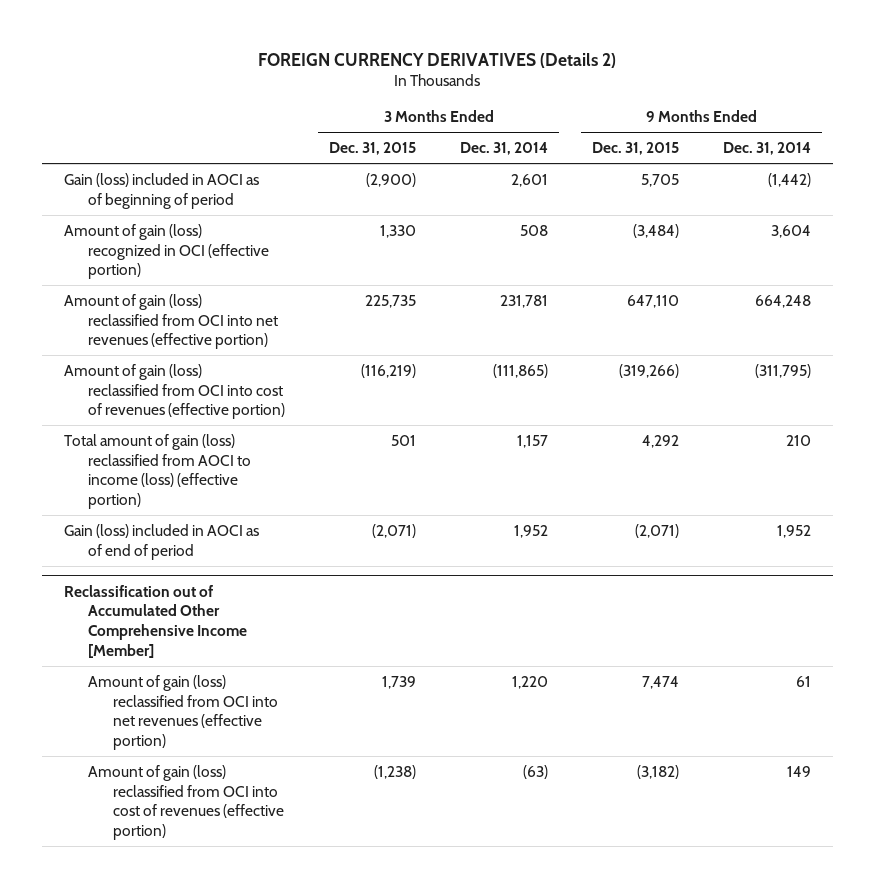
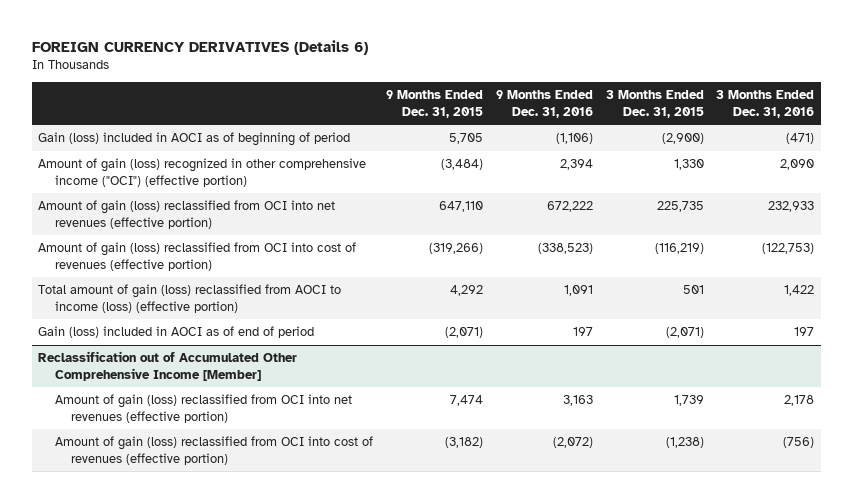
[258,52,617,68] FOREIGN CURRENCY DERIVATIVES (Details 2) -> [31,39,368,55] FOREIGN CURRENCY DERIVATIVES (Details 6)
[460,142,549,156] Dec. 31, 2014 -> none
[723,142,812,156] Dec. 31, 2014 -> none
none -> [495,90,593,118] 9 Months Ended Dec. 31, 2016
none -> [716,90,815,118] 3 Months Ended Dec. 31, 2016
[63,223,270,280] Amount of gain (loss) recognized in OCI (effective portion) -> [38,158,367,187] Amount of gain (loss) recognized in other comprehensive income ("OCI") (effective portion)

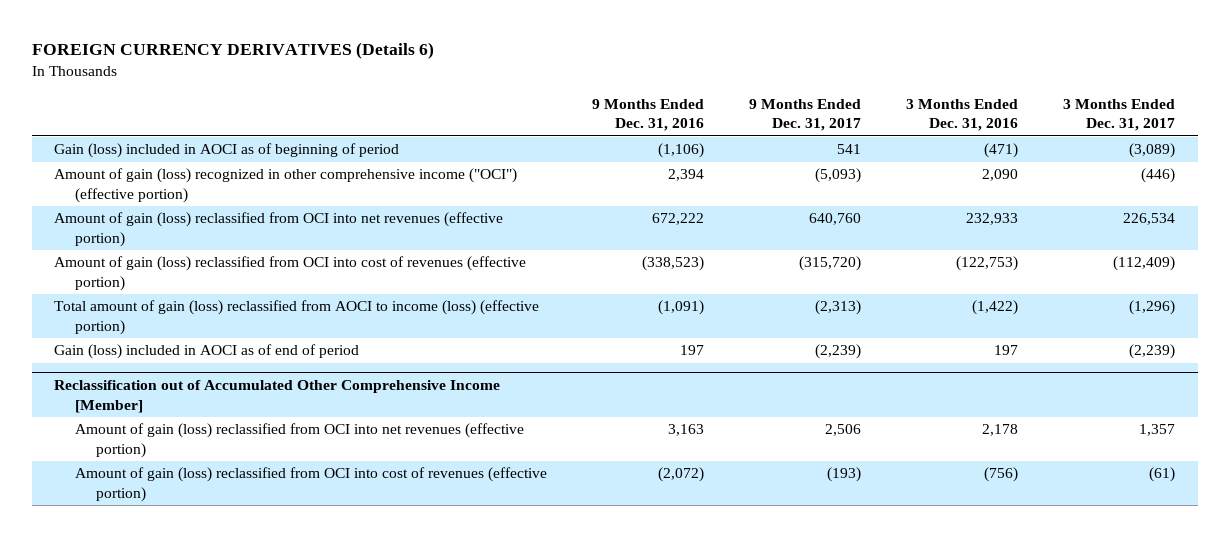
[385,90,483,118] 9 Months Ended Dec. 31, 2015 -> none
[605,90,704,118] 3 Months Ended Dec. 31, 2015 -> none
none -> [749,98,862,132] 9 Months Ended Dec. 31, 2017
none -> [1063,98,1176,132] 3 Months Ended Dec. 31, 2017
[563,285,593,297] 1,091 -> [657,300,704,316] (1,091)
[784,285,815,297] 1,422 -> [972,300,1019,316] (1,422)

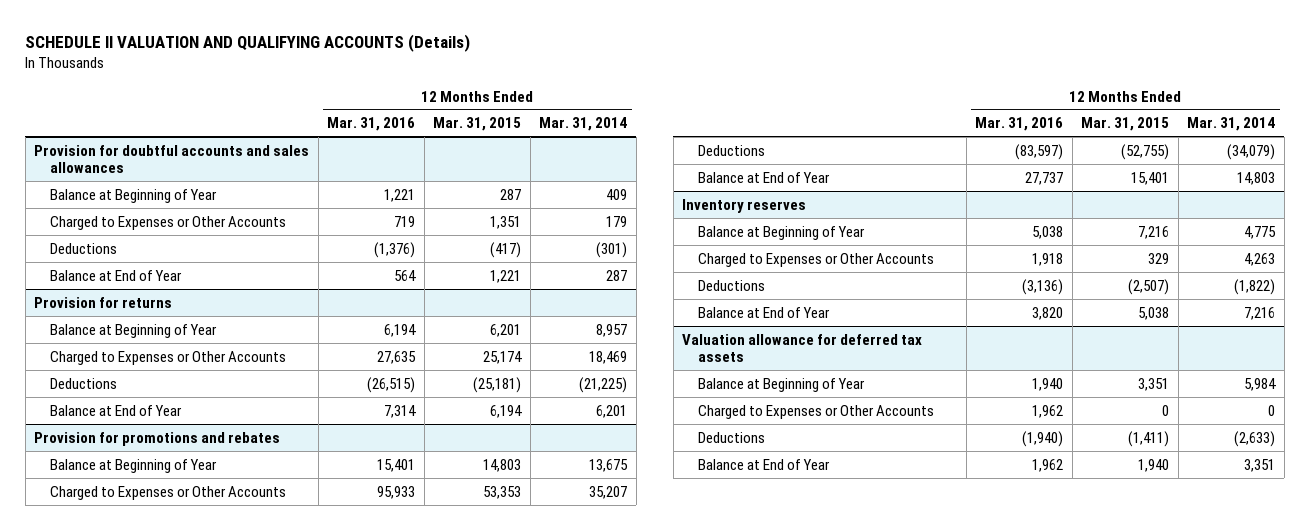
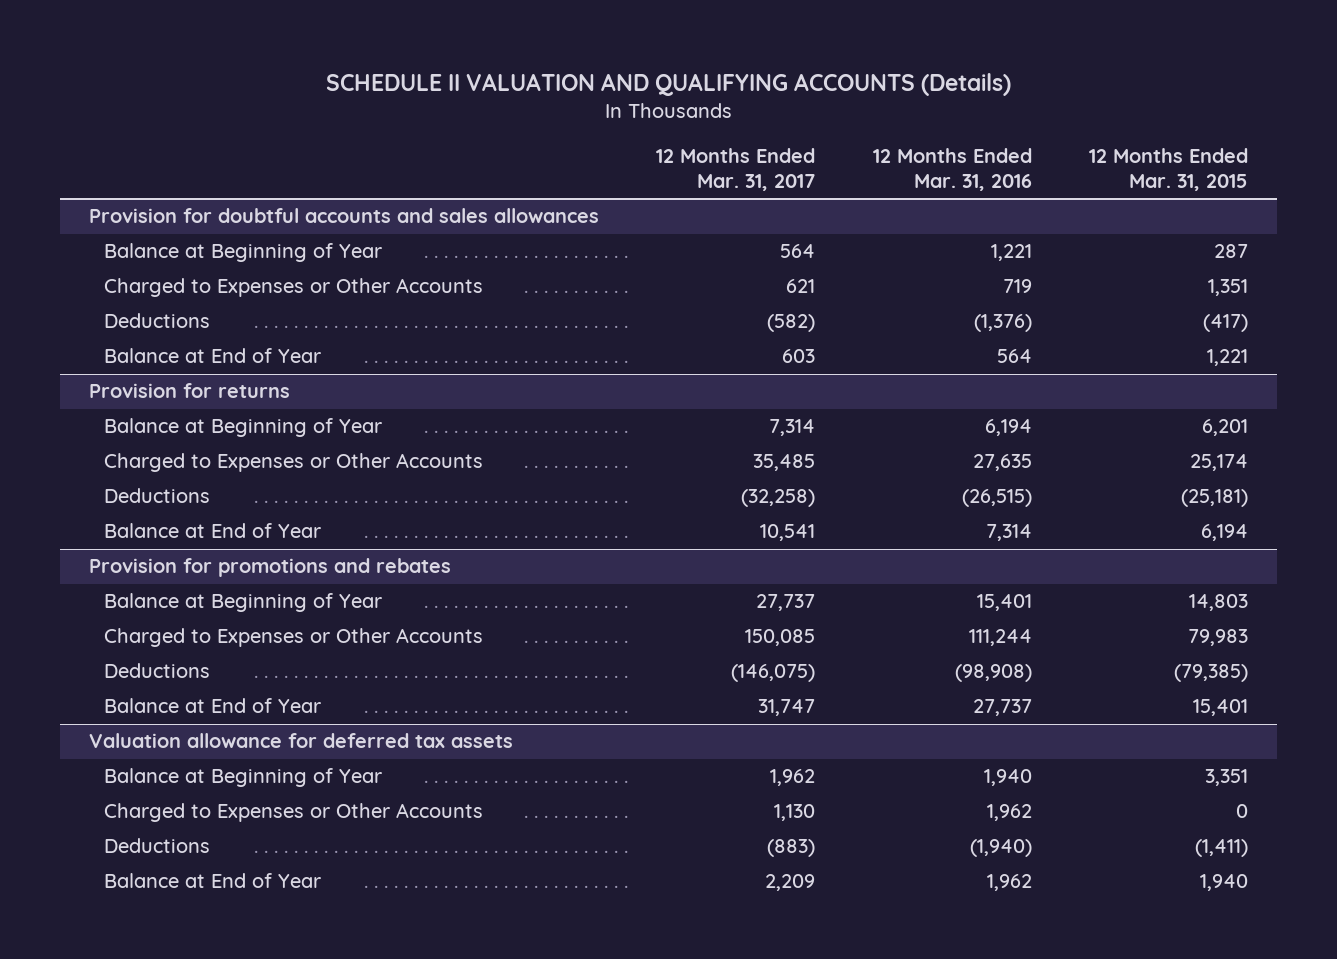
[539,117,628,132] Mar. 31, 2014 -> none
none -> [656,147,816,191] 12 Months Ended Mar. 31, 2017
[377,485,416,499] 95,933 -> [968,629,1032,647] 111,244
[483,485,522,499] 53,353 -> [1188,629,1249,647] 79,983
[1015,143,1064,160] (83,597) -> [954,664,1032,683] (98,908)
[1121,143,1170,160] (52,755) -> [1174,664,1249,683] (79,385)
[682,198,807,213] Inventory reserves -> none
[698,225,866,240] Balance at Beginning of Year -> none
[698,252,935,267] Charged to Expenses or Other Accounts -> none
[698,279,766,291] Deductions -> none
[698,306,831,318] Balance at End of Year -> none

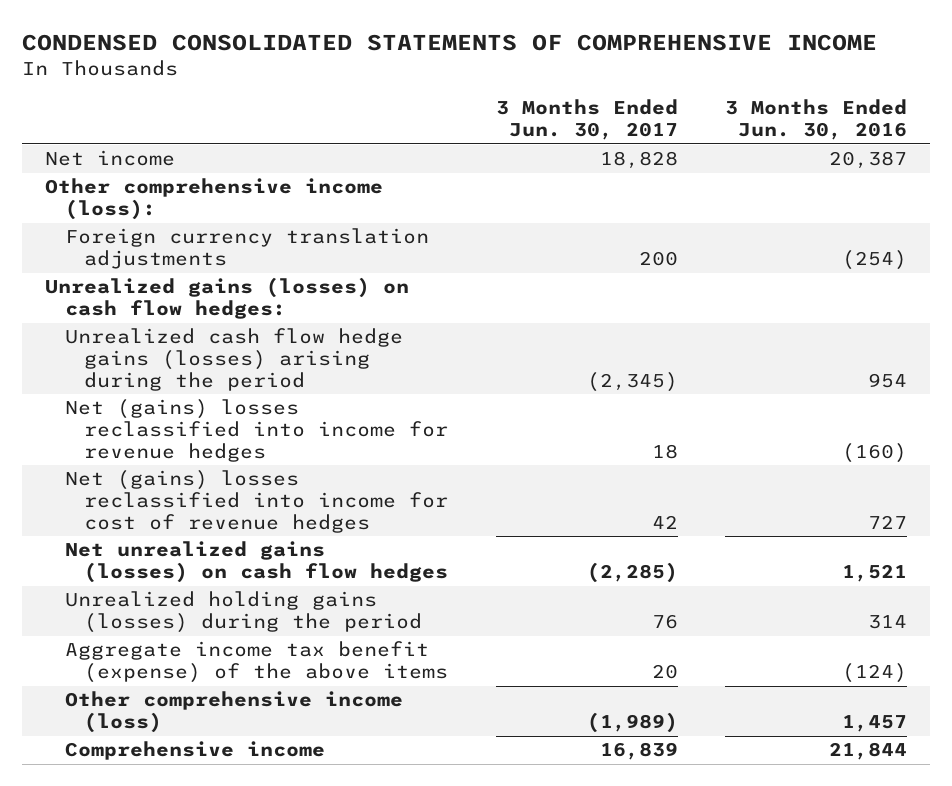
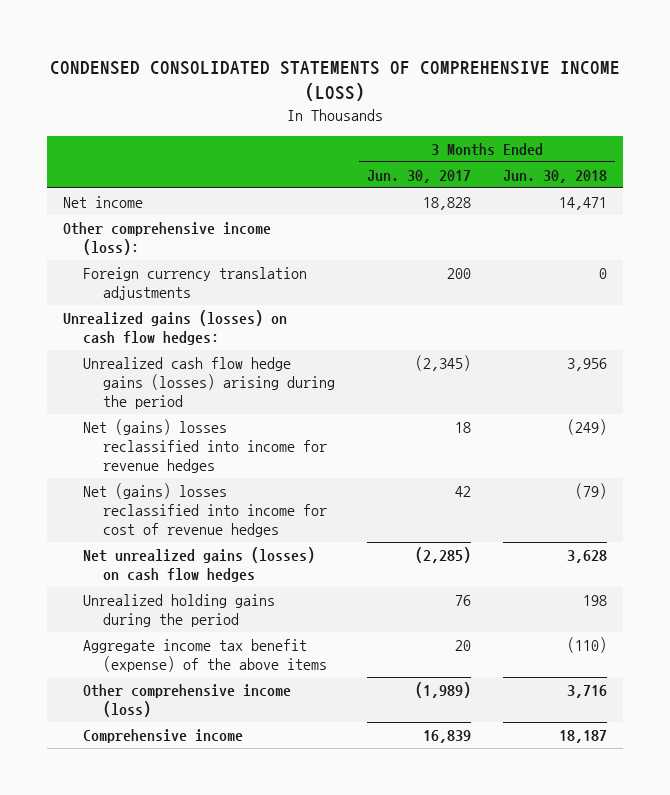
[21,34,877,52] CONDENSED CONSOLIDATED STATEMENTS OF COMPREHENSIVE INCOME -> [50,60,621,101] CONDENSED CONSOLIDATED STATEMENTS OF COMPREHENSIVE INCOME (LOSS)
[724,99,907,141] 3 Months Ended Jun. 30, 2016 -> none
none -> [502,170,607,184] Jun. 30, 2018
[64,591,423,634] Unrealized holding gains (losses) during the period -> [83,594,276,628] Unrealized holding gains during the period

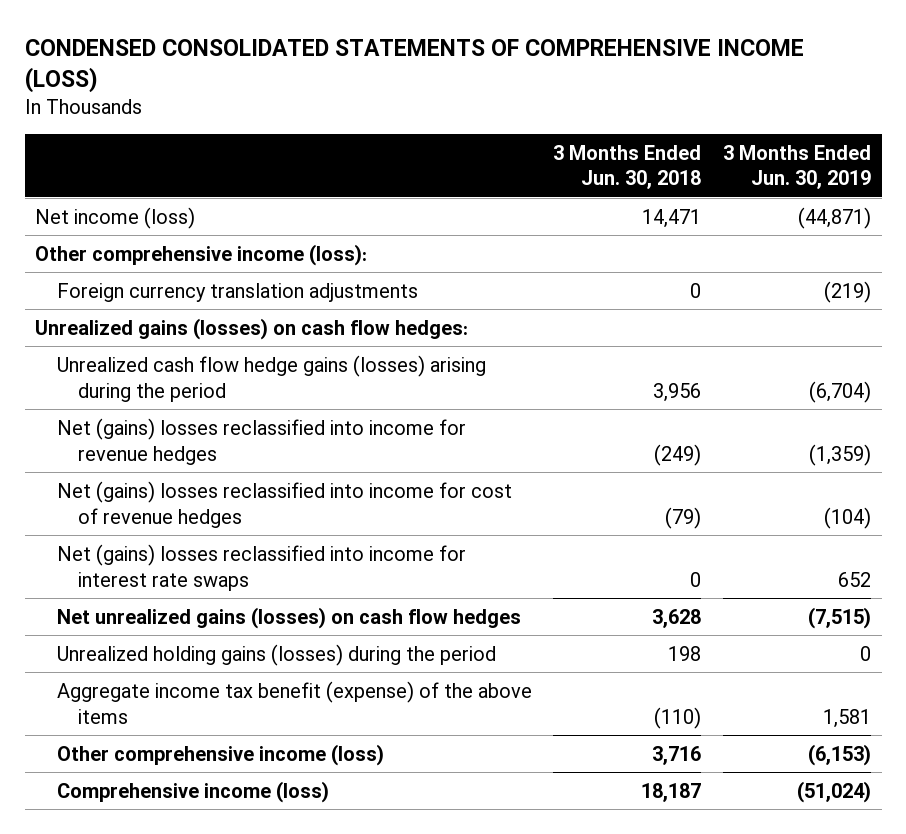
[366,170,471,184] Jun. 30, 2017 -> none
none -> [722,144,871,190] 3 Months Ended Jun. 30, 2019
[63,196,144,209] Net income -> [35,206,196,229] Net income (loss)
none -> [56,543,466,591] Net (gains) losses reclassified into income for interest rate swaps
[83,594,276,628] Unrealized holding gains during the period -> [56,643,496,666] Unrealized holding gains (losses) during the period
[83,729,244,744] Comprehensive income -> [56,780,329,803] Comprehensive income (loss)

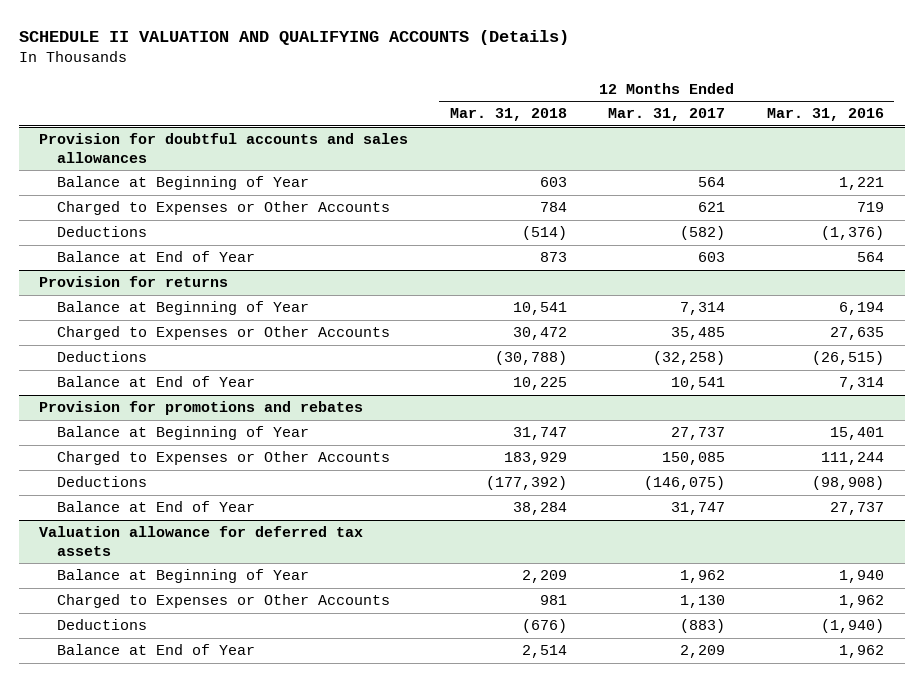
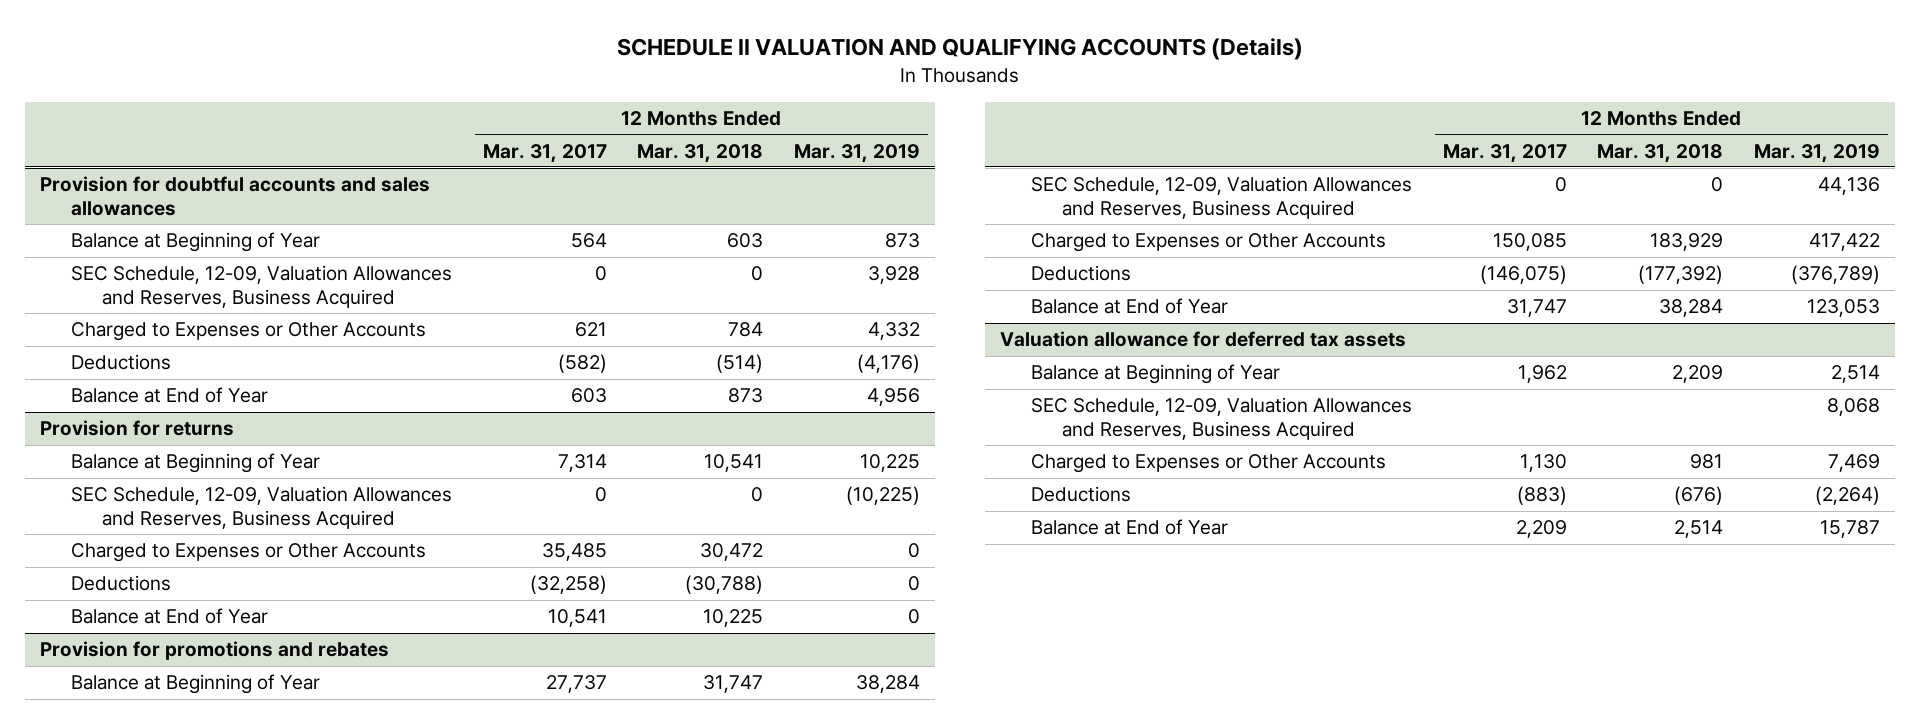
[767,108,885,122] Mar. 31, 2016 -> none
none -> [794,143,921,163] Mar. 31, 2019
none -> [71,265,453,308] SEC Schedule, 12-09, Valuation Allowances and Reserves, Business Acquired
none -> [71,486,453,529] SEC Schedule, 12-09, Valuation Allowances and Reserves, Business Acquired
none -> [1031,176,1413,219] SEC Schedule, 12-09, Valuation Allowances and Reserves, Business Acquired
none -> [1031,397,1413,440] SEC Schedule, 12-09, Valuation Allowances and Reserves, Business Acquired

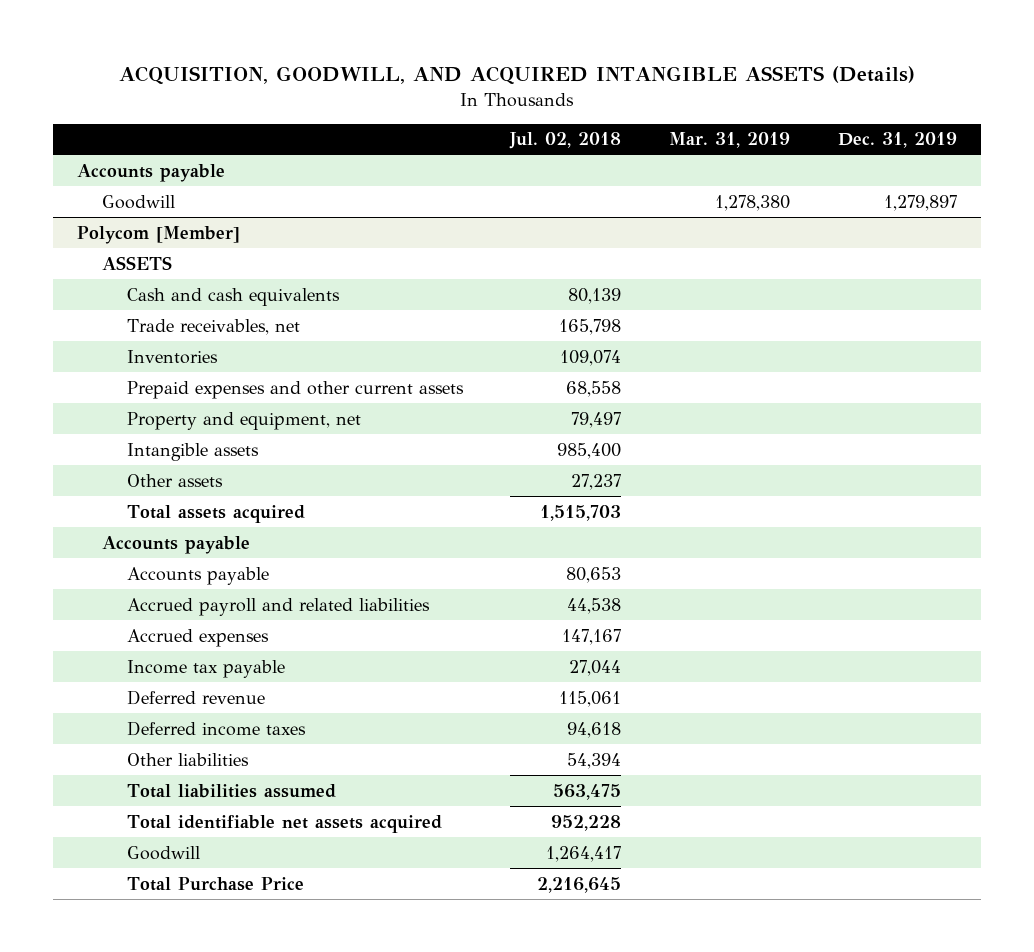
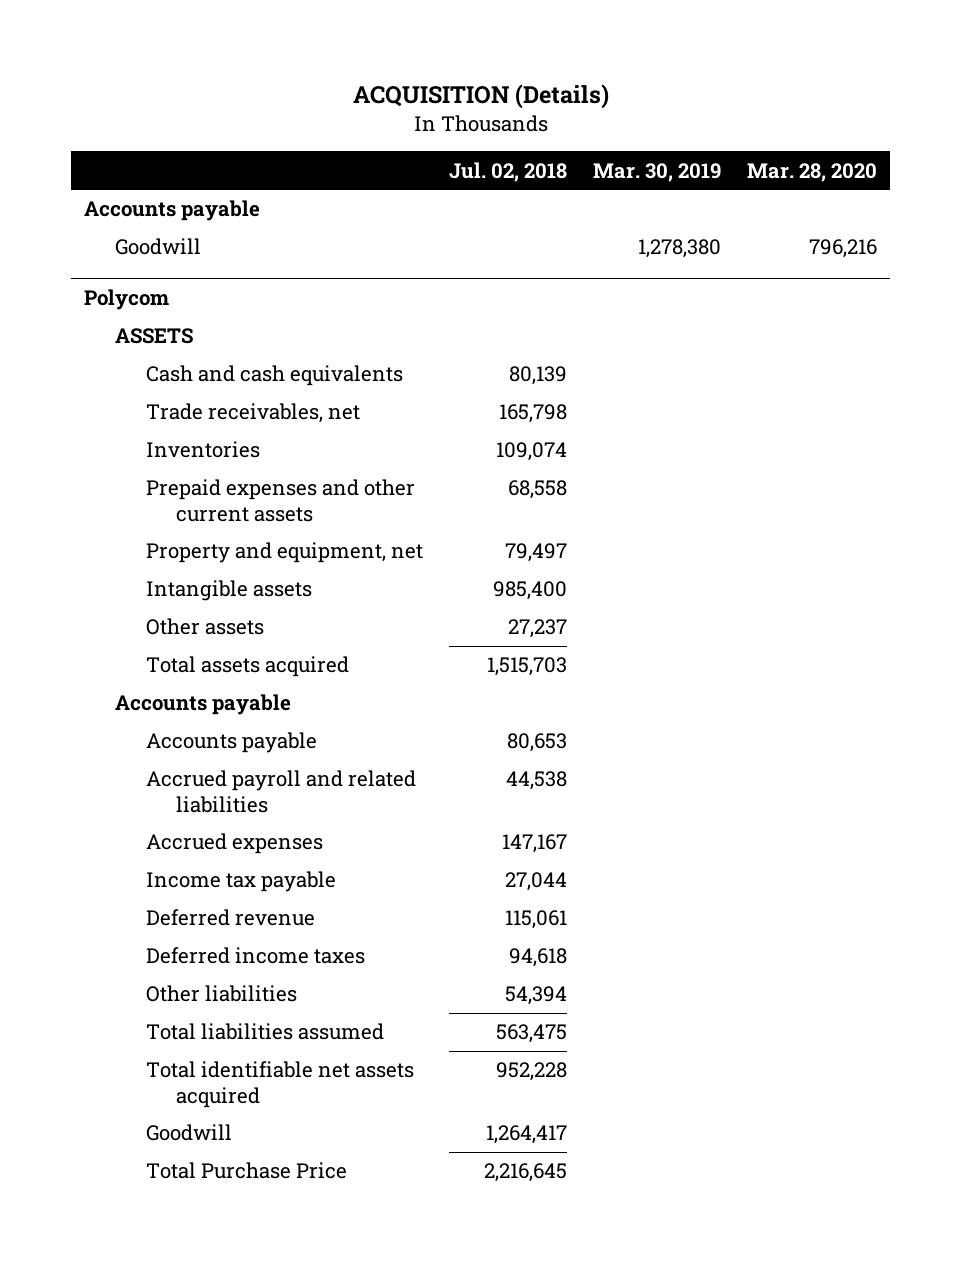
[118,66,915,86] ACQUISITION, GOODWILL, AND ACQUIRED INTANGIBLE ASSETS (Details) -> [352,84,609,110] ACQUISITION (Details)
[668,132,790,149] Mar. 31, 2019 -> none
[837,132,957,149] Dec. 31, 2019 -> none
none -> [592,162,721,182] Mar. 30, 2019
none -> [746,162,877,182] Mar. 28, 2020
[77,225,241,244] Polycom [Member] -> [84,289,170,311] Polycom

